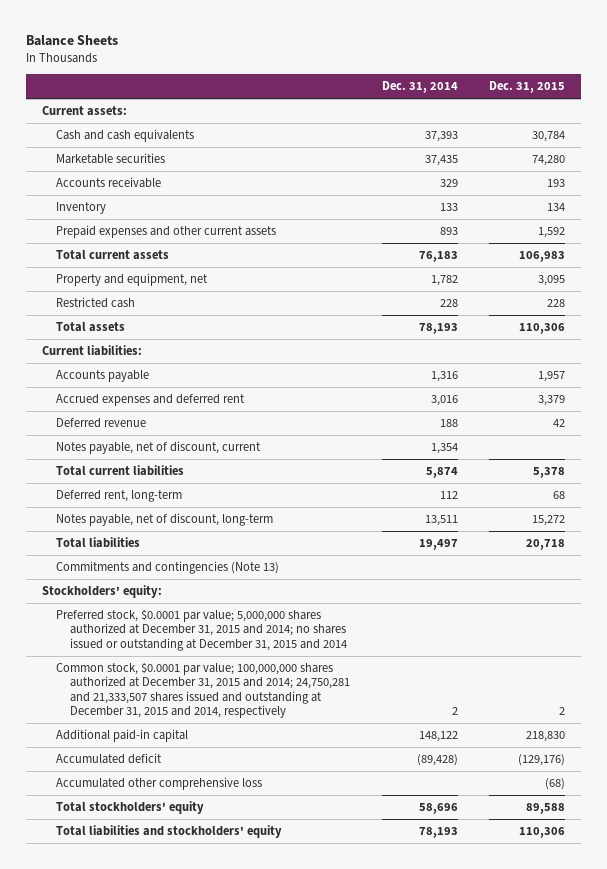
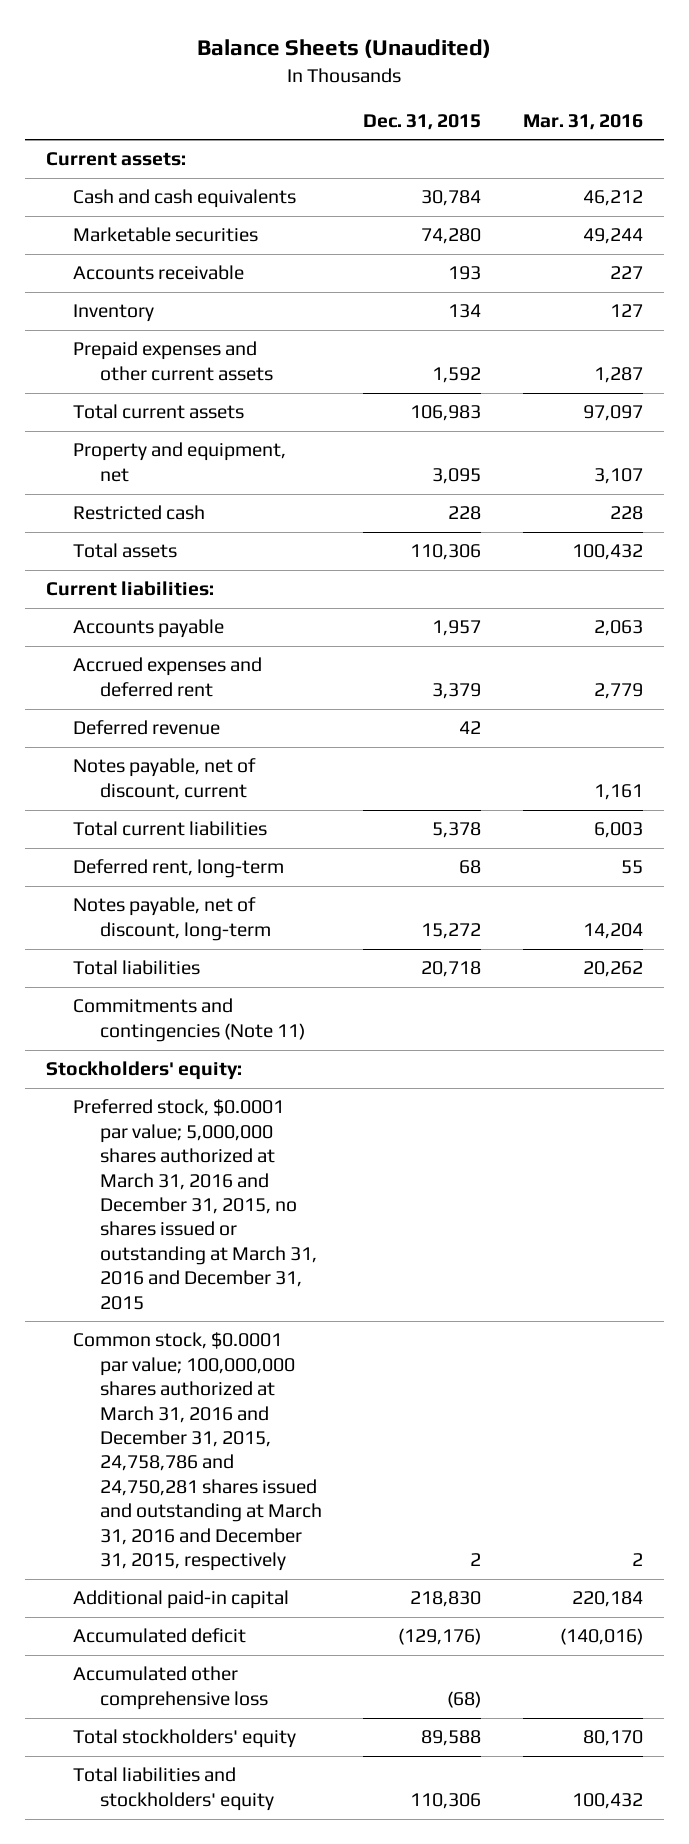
[26,35,119,47] Balance Sheets -> [197,39,492,59] Balance Sheets (Unaudited)
[381,81,458,94] Dec. 31, 2014 -> none
none -> [523,113,644,130] Mar. 31, 2016
[56,560,280,574] Commitments and contingencies (Note 13) -> [72,998,305,1042] Commitments and contingencies (Note 11)
[56,608,348,651] Preferred stock, $0.0001 par value; 5,000,000 shares authorized at December 31, 2015 and 2014; no shares issued or outstanding at December 31, 2015 and 2014 -> [72,1099,317,1310] Preferred stock, $0.0001 par value; 5,000,000 shares authorized at March 31, 2016 and December 31, 2015, no shares issued or outstanding at March 31, 2016 and December 31, 2015
[56,661,351,719] Common stock, $0.0001 par value; 100,000,000 shares authorized at December 31, 2015 and 2014; 24,750,281 and 21,333,507 shares issued and outstanding at December 31, 2015 and 2014, respectively -> [72,1332,322,1571] Common stock, $0.0001 par value; 100,000,000 shares authorized at March 31, 2016 and December 31, 2015, 24,758,786 and 24,750,281 shares issued and outstanding at March 31, 2016 and December 31, 2015, respectively

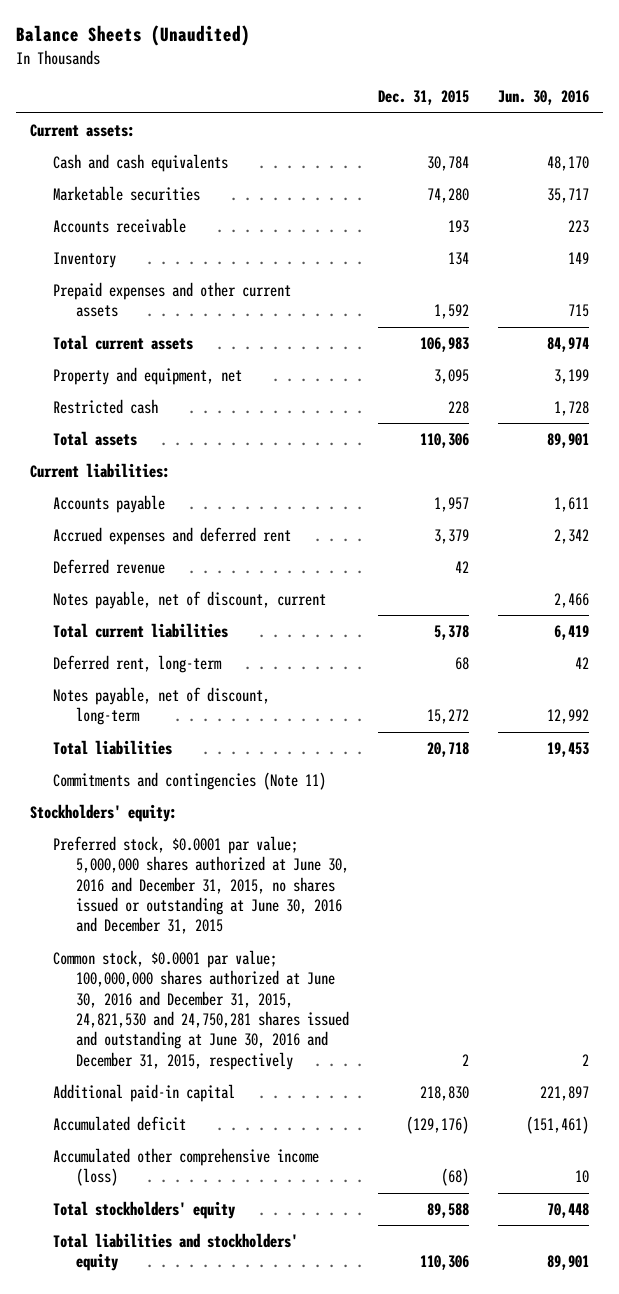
[523,113,644,130] Mar. 31, 2016 -> none
none -> [497,90,589,106] Jun. 30, 2016
[72,1099,317,1310] Preferred stock, $0.0001 par value; 5,000,000 shares authorized at March 31, 2016 and December 31, 2015, no shares issued or outstanding at March 31, 2016 and December 31, 2015 -> [53,836,350,935] Preferred stock, $0.0001 par value; 5,000,000 shares authorized at June 30, 2016 and December 31, 2015, no shares issued or outstanding at June 30, 2016 and December 31, 2015
[72,1332,322,1571] Common stock, $0.0001 par value; 100,000,000 shares authorized at March 31, 2016 and December 31, 2015, 24,758,786 and 24,750,281 shares issued and outstanding at March 31, 2016 and December 31, 2015, respectively -> [53,950,350,1070] Common stock, $0.0001 par value; 100,000,000 shares authorized at June 30, 2016 and December 31, 2015, 24,821,530 and 24,750,281 shares issued and outstanding at June 30, 2016 and December 31, 2015, respectively
[72,1666,268,1710] Accumulated other comprehensive loss -> [53,1148,320,1187] Accumulated other comprehensive income (loss)

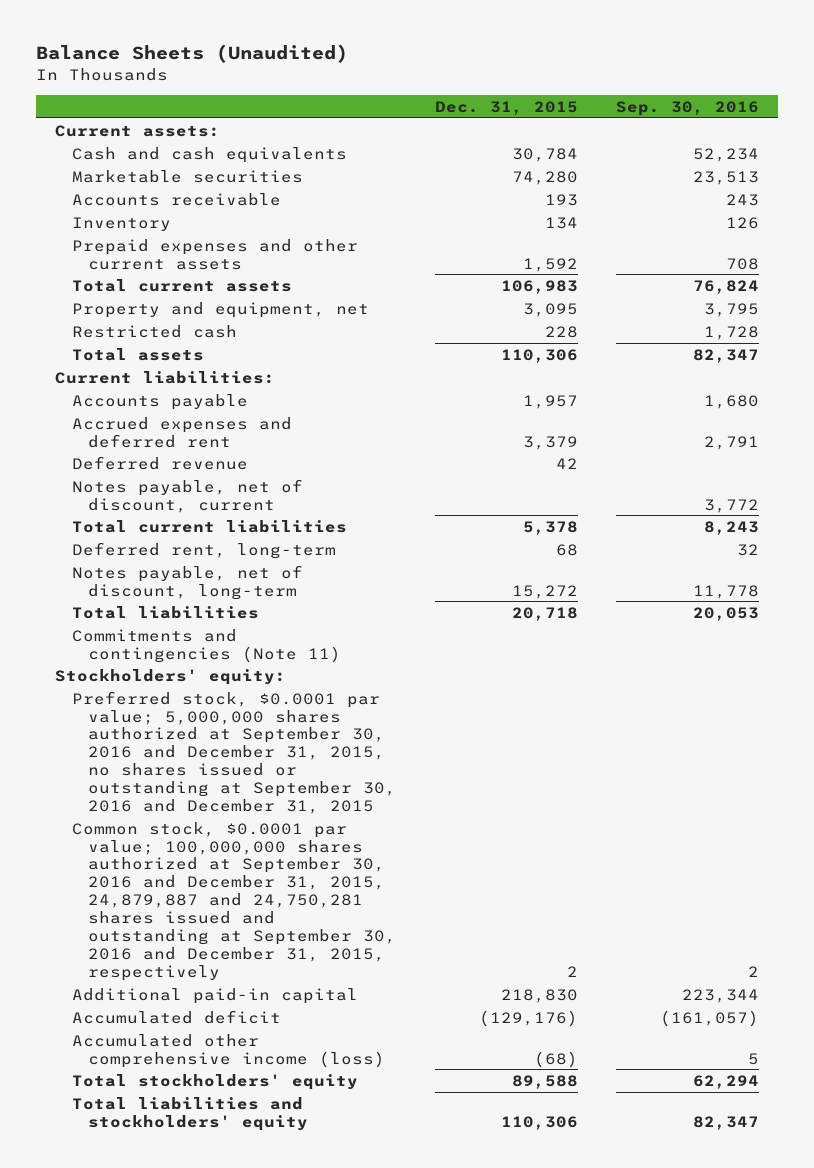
[497,90,589,106] Jun. 30, 2016 -> none
none -> [616,100,760,116] Sep. 30, 2016
[53,836,350,935] Preferred stock, $0.0001 par value; 5,000,000 shares authorized at June 30, 2016 and December 31, 2015, no shares issued or outstanding at June 30, 2016 and December 31, 2015 -> [71,690,397,814] Preferred stock, $0.0001 par value; 5,000,000 shares authorized at September 30, 2016 and December 31, 2015, no shares issued or outstanding at September 30, 2016 and December 31, 2015
[53,950,350,1070] Common stock, $0.0001 par value; 100,000,000 shares authorized at June 30, 2016 and December 31, 2015, 24,821,530 and 24,750,281 shares issued and outstanding at June 30, 2016 and December 31, 2015, respectively -> [71,821,397,981] Common stock, $0.0001 par value; 100,000,000 shares authorized at September 30, 2016 and December 31, 2015, 24,879,887 and 24,750,281 shares issued and outstanding at September 30, 2016 and December 31, 2015, respectively

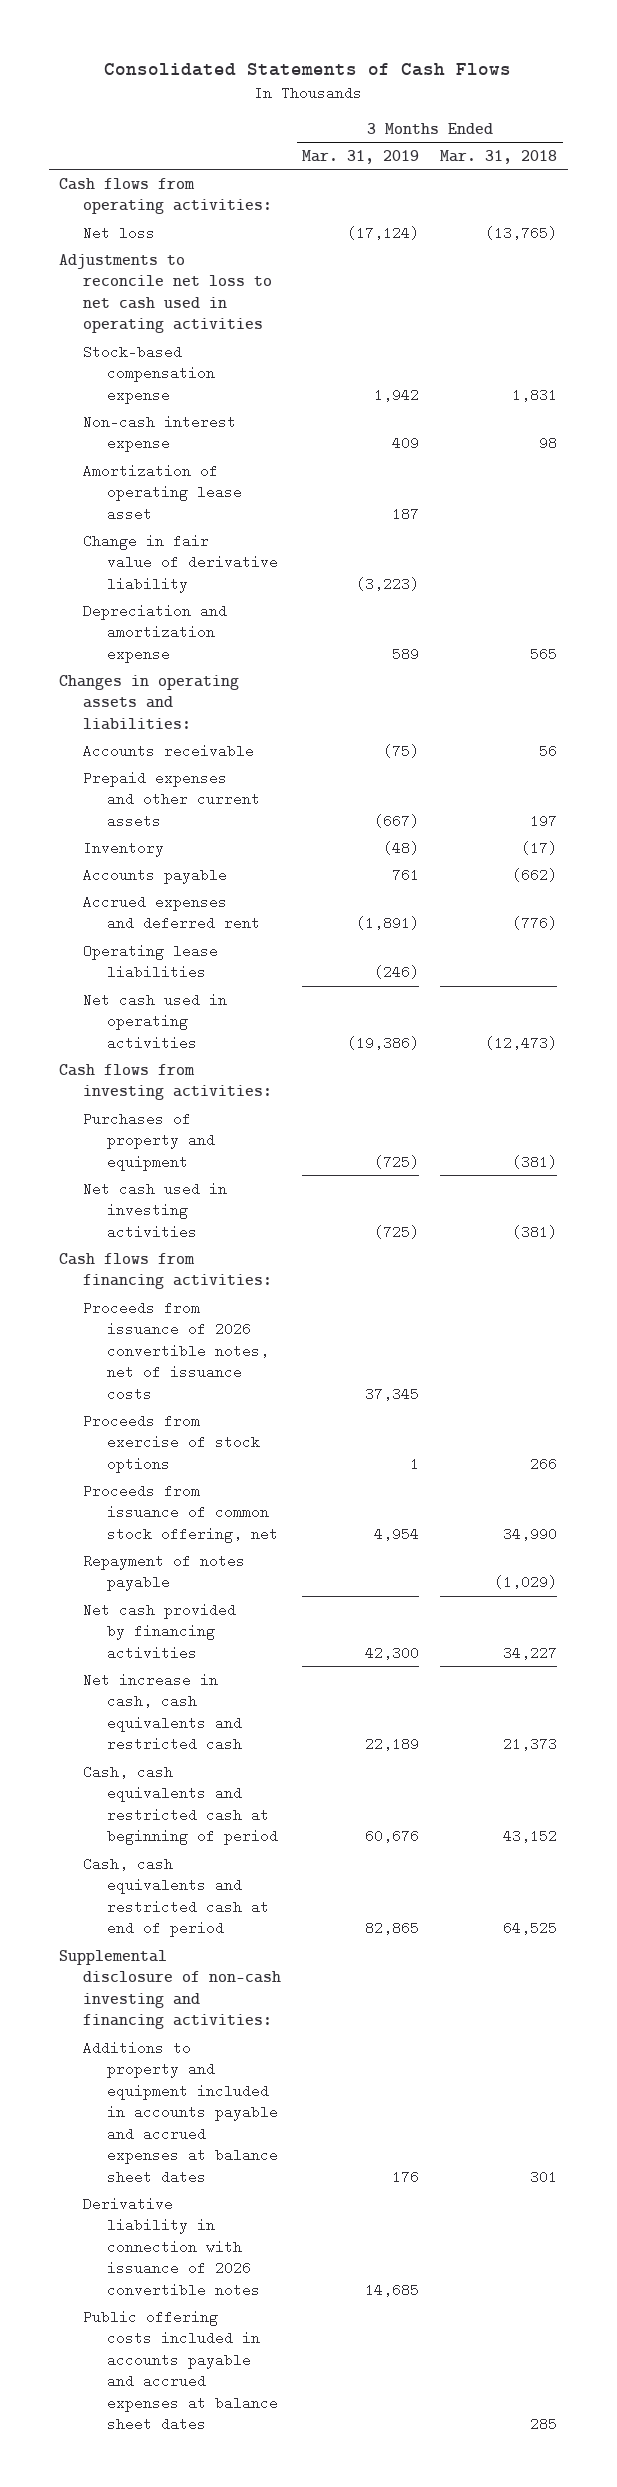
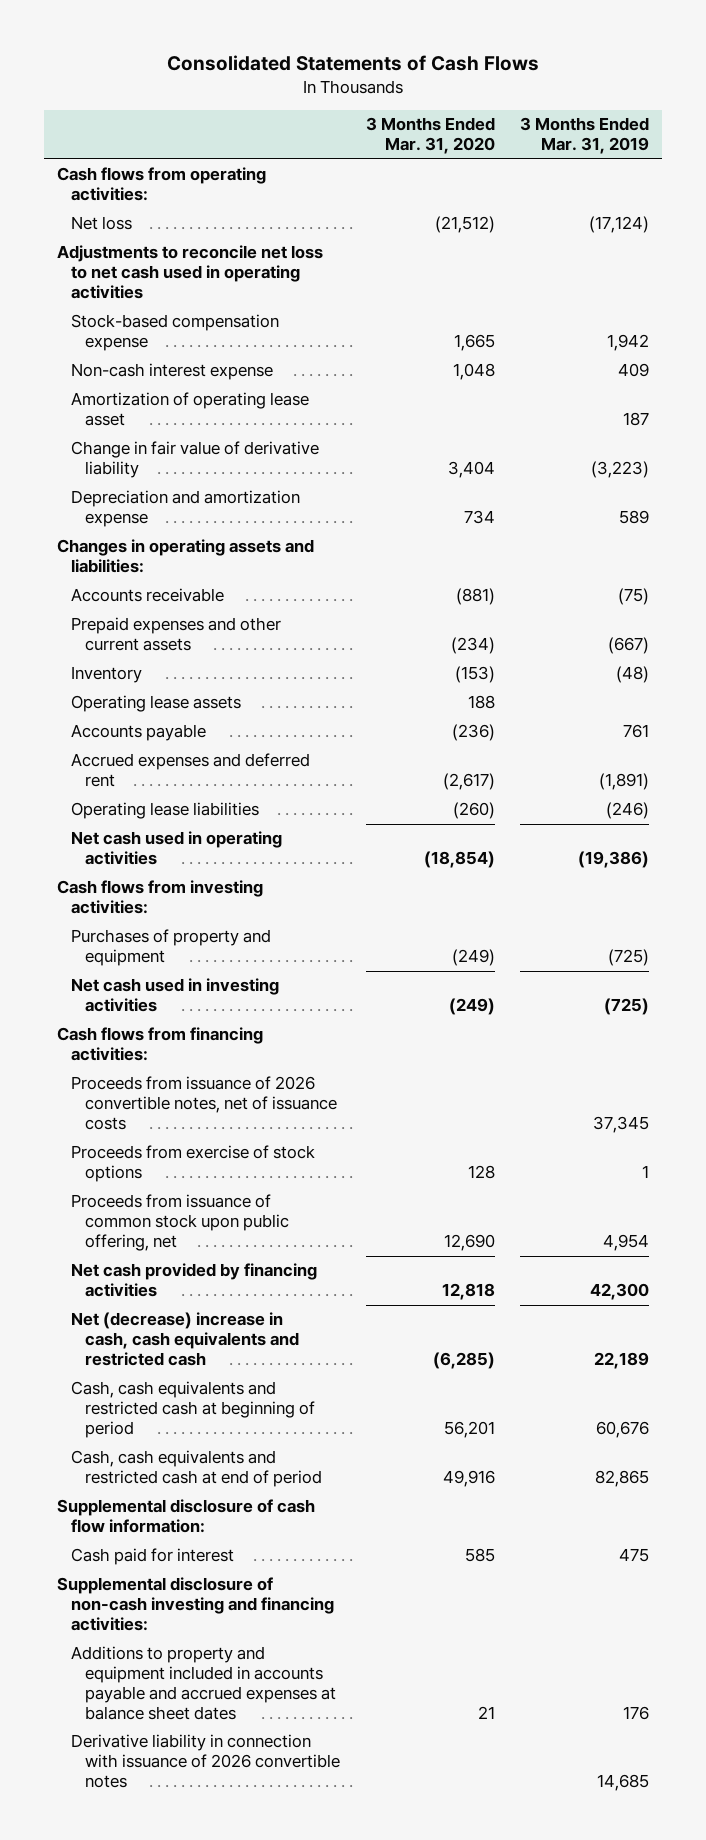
[440,149,558,164] Mar. 31, 2018 -> none
none -> [365,117,495,155] 3 Months Ended Mar. 31, 2020
none -> [70,695,241,713] Operating lease assets
[83,1553,246,1592] Repayment of notes payable -> none
[83,1483,279,1543] Proceeds from issuance of common stock offering, net -> [70,1194,289,1252] Proceeds from issuance of common stock upon public offering, net
[83,1672,243,1752] Net increase in cash, cash equivalents and restricted cash -> [70,1312,299,1367] Net (decrease) increase in cash, cash equivalents and restricted cash
none -> [56,1499,315,1534] Supplemental disclosure of cash flow information:
none -> [70,1548,234,1566] Cash paid for interest
[83,2309,279,2432] Public offering costs included in accounts payable and accrued expenses at balance sheet dates -> none

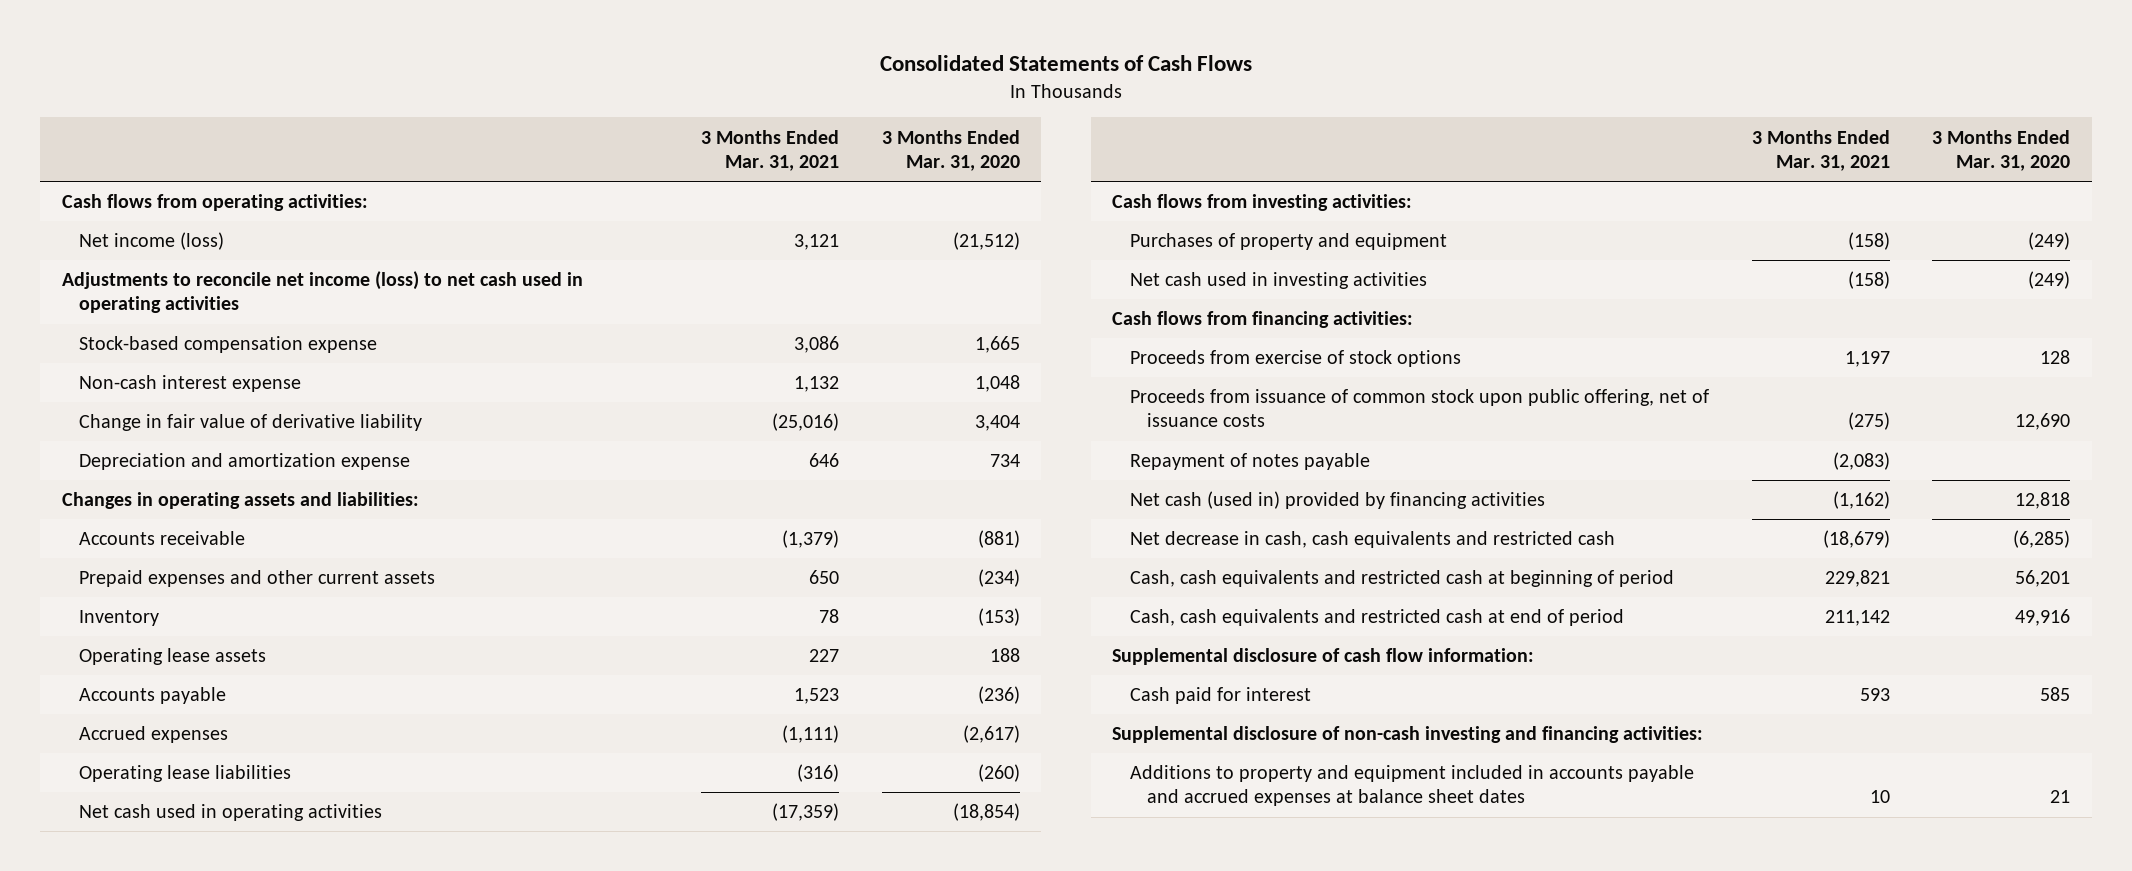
[520,117,650,155] 3 Months Ended Mar. 31, 2019 -> none
none -> [701,129,840,171] 3 Months Ended Mar. 31, 2021
[70,216,132,231] Net loss -> [79,232,225,251] Net income (loss)
[56,245,323,300] Adjustments to reconcile net loss to net cash used in operating activities -> [61,271,583,314] Adjustments to reconcile net income (loss) to net cash used in operating activities
[70,392,309,427] Amortization of operating lease asset -> none
[70,753,310,788] Accrued expenses and deferred rent -> [79,726,229,744] Accrued expenses
[70,1076,337,1131] Proceeds from issuance of 2026 convertible notes, net of issuance costs -> none
[70,1194,289,1252] Proceeds from issuance of common stock upon public offering, net -> [1129,389,1709,428] Proceeds from issuance of common stock upon public offering, net of issuance costs
none -> [1129,453,1370,471] Repayment of notes payable
[70,1263,317,1298] Net cash provided by financing activities -> [1129,491,1545,510] Net cash (used in) provided by financing activities
[70,1312,299,1367] Net (decrease) increase in cash, cash equivalents and restricted cash -> [1129,531,1615,549] Net decrease in cash, cash equivalents and restricted cash
[70,1734,340,1789] Derivative liability in connection with issuance of 2026 convertible notes -> none

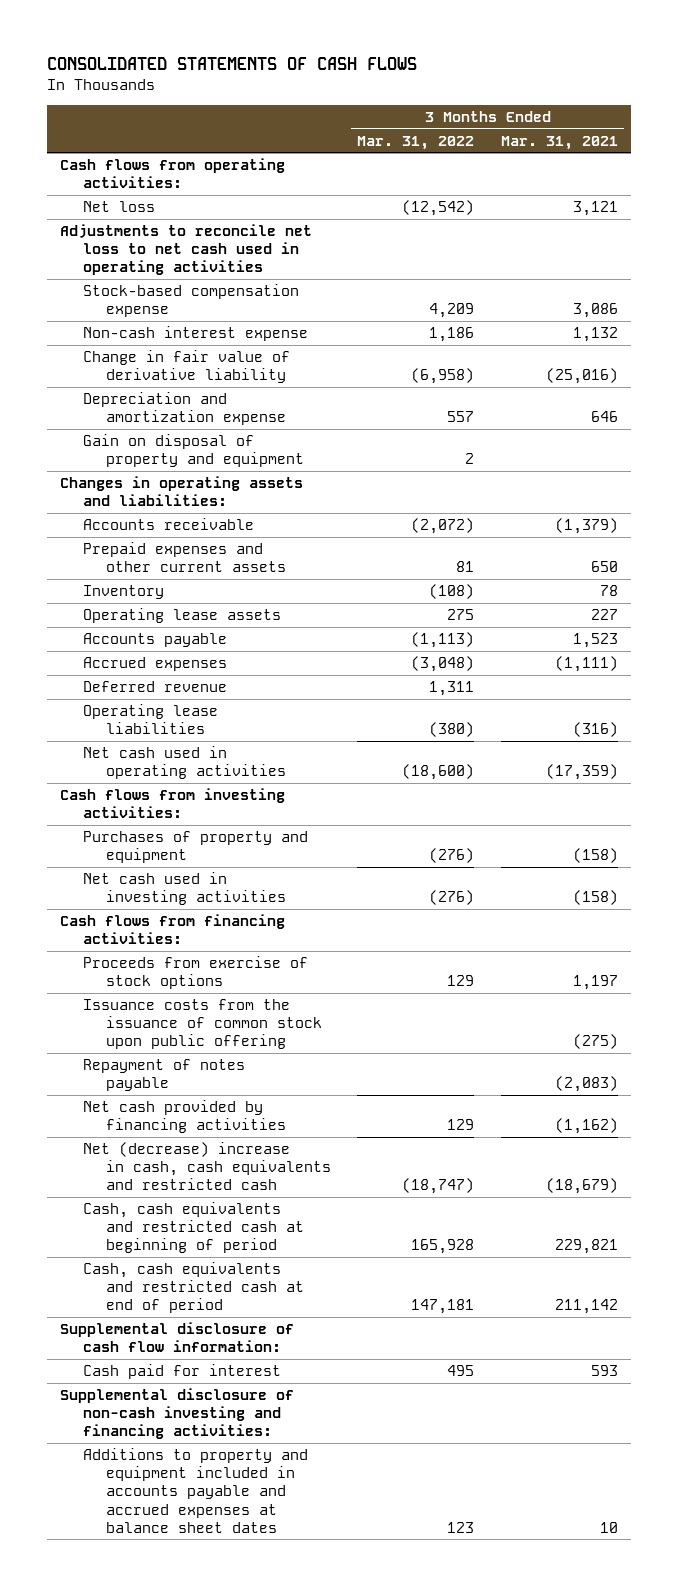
[879,55,1252,72] Consolidated Statements of Cash Flows -> [46,56,417,70] CONSOLIDATED STATEMENTS OF CASH FLOWS
[881,129,1020,171] 3 Months Ended Mar. 31, 2020 -> none
none -> [357,135,475,150] Mar. 31, 2022
[79,232,225,251] Net income (loss) -> [83,201,156,213] Net loss
[61,271,583,314] Adjustments to reconcile net income (loss) to net cash used in operating activities -> [59,224,312,276] Adjustments to reconcile net loss to net cash used in operating activities
none -> [83,434,305,468] Gain on disposal of property and equipment
none -> [83,681,228,693] Deferred revenue
[1129,389,1709,428] Proceeds from issuance of common stock upon public offering, net of issuance costs -> [83,999,323,1050] Issuance costs from the issuance of common stock upon public offering
[1129,491,1545,510] Net cash (used in) provided by financing activities -> [83,1100,287,1134] Net cash provided by financing activities
[1129,531,1615,549] Net decrease in cash, cash equivalents and restricted cash -> [83,1142,332,1191] Net (decrease) increase in cash, cash equivalents and restricted cash

